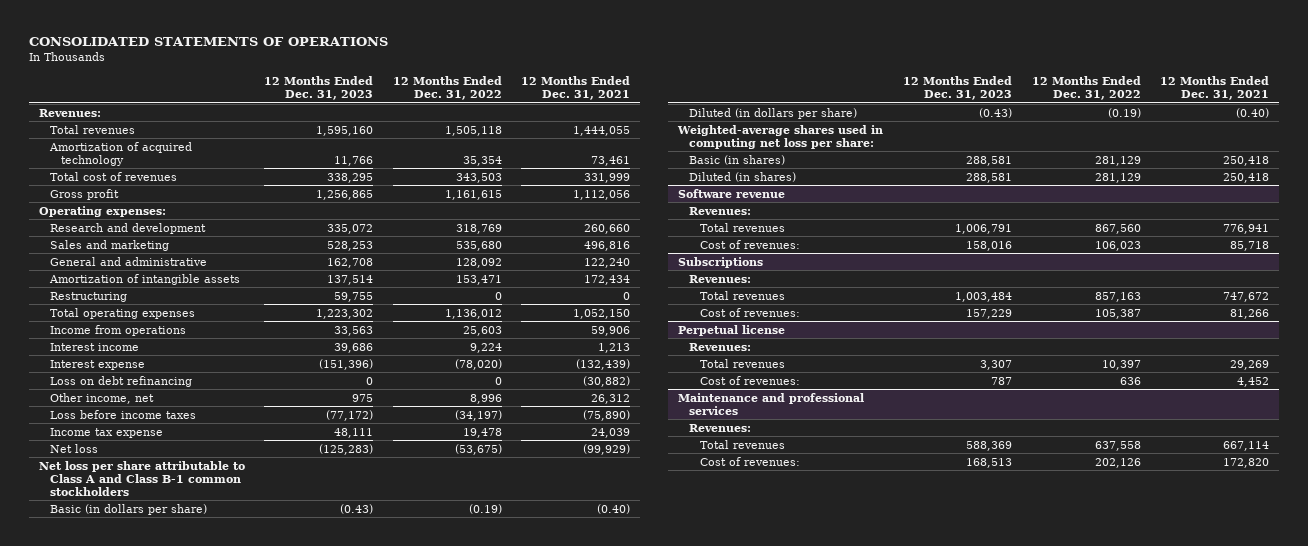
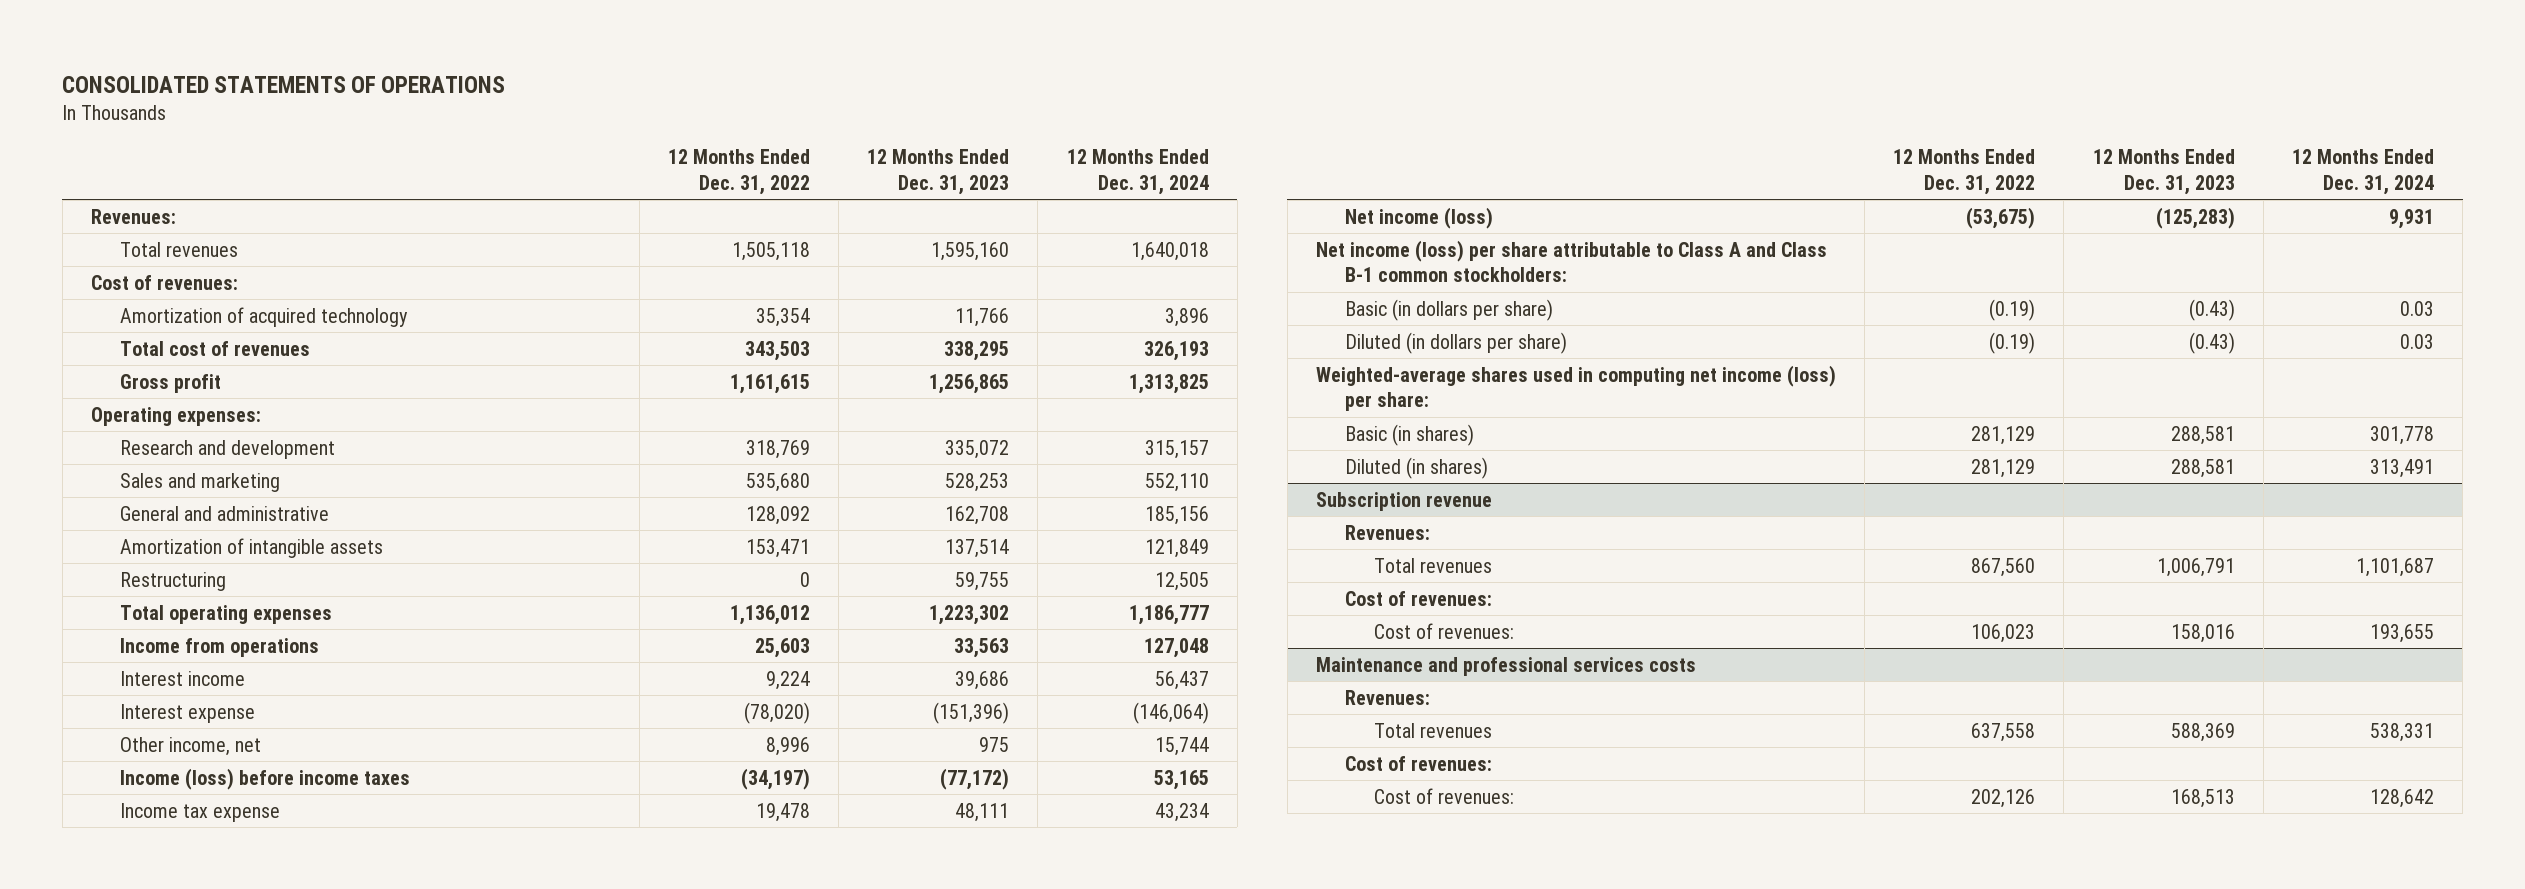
[521,75,631,101] 12 Months Ended Dec. 31, 2021 -> none
none -> [1066,148,1209,195] 12 Months Ended Dec. 31, 2024
none -> [90,274,238,290] Cost of revenues:
[49,375,192,387] Loss on debt refinancing -> none
[49,409,196,419] Loss before income taxes -> [119,767,410,790] Income (loss) before income taxes
[49,443,98,453] Net loss -> [1345,206,1494,229] Net income (loss)
[38,460,245,496] Net loss per share attributable to Class A and Class B-1 common stockholders -> [1316,239,1828,283] Net income (loss) per share attributable to Class A and Class B-1 common stockholders:
[676,124,883,149] Weighted-average shares used in computing net loss per share: -> [1316,364,1837,412] Weighted-average shares used in computing net income (loss) per share:
[677,188,785,198] Software revenue -> none
none -> [1316,491,1493,511] Subscription revenue
none -> [1345,590,1493,606] Cost of revenues:
[677,256,763,268] Subscriptions -> none
[688,274,751,283] Revenues: -> none
[699,290,785,300] Total revenues -> none
[699,307,800,317] Cost of revenues: -> none
[677,324,785,336] Perpetual license -> none
[688,342,751,351] Revenues: -> none
[699,358,785,368] Total revenues -> none
[699,375,800,385] Cost of revenues: -> none
[677,392,864,415] Maintenance and professional services -> [1316,656,1697,676] Maintenance and professional services costs
none -> [1345,755,1493,771] Cost of revenues:

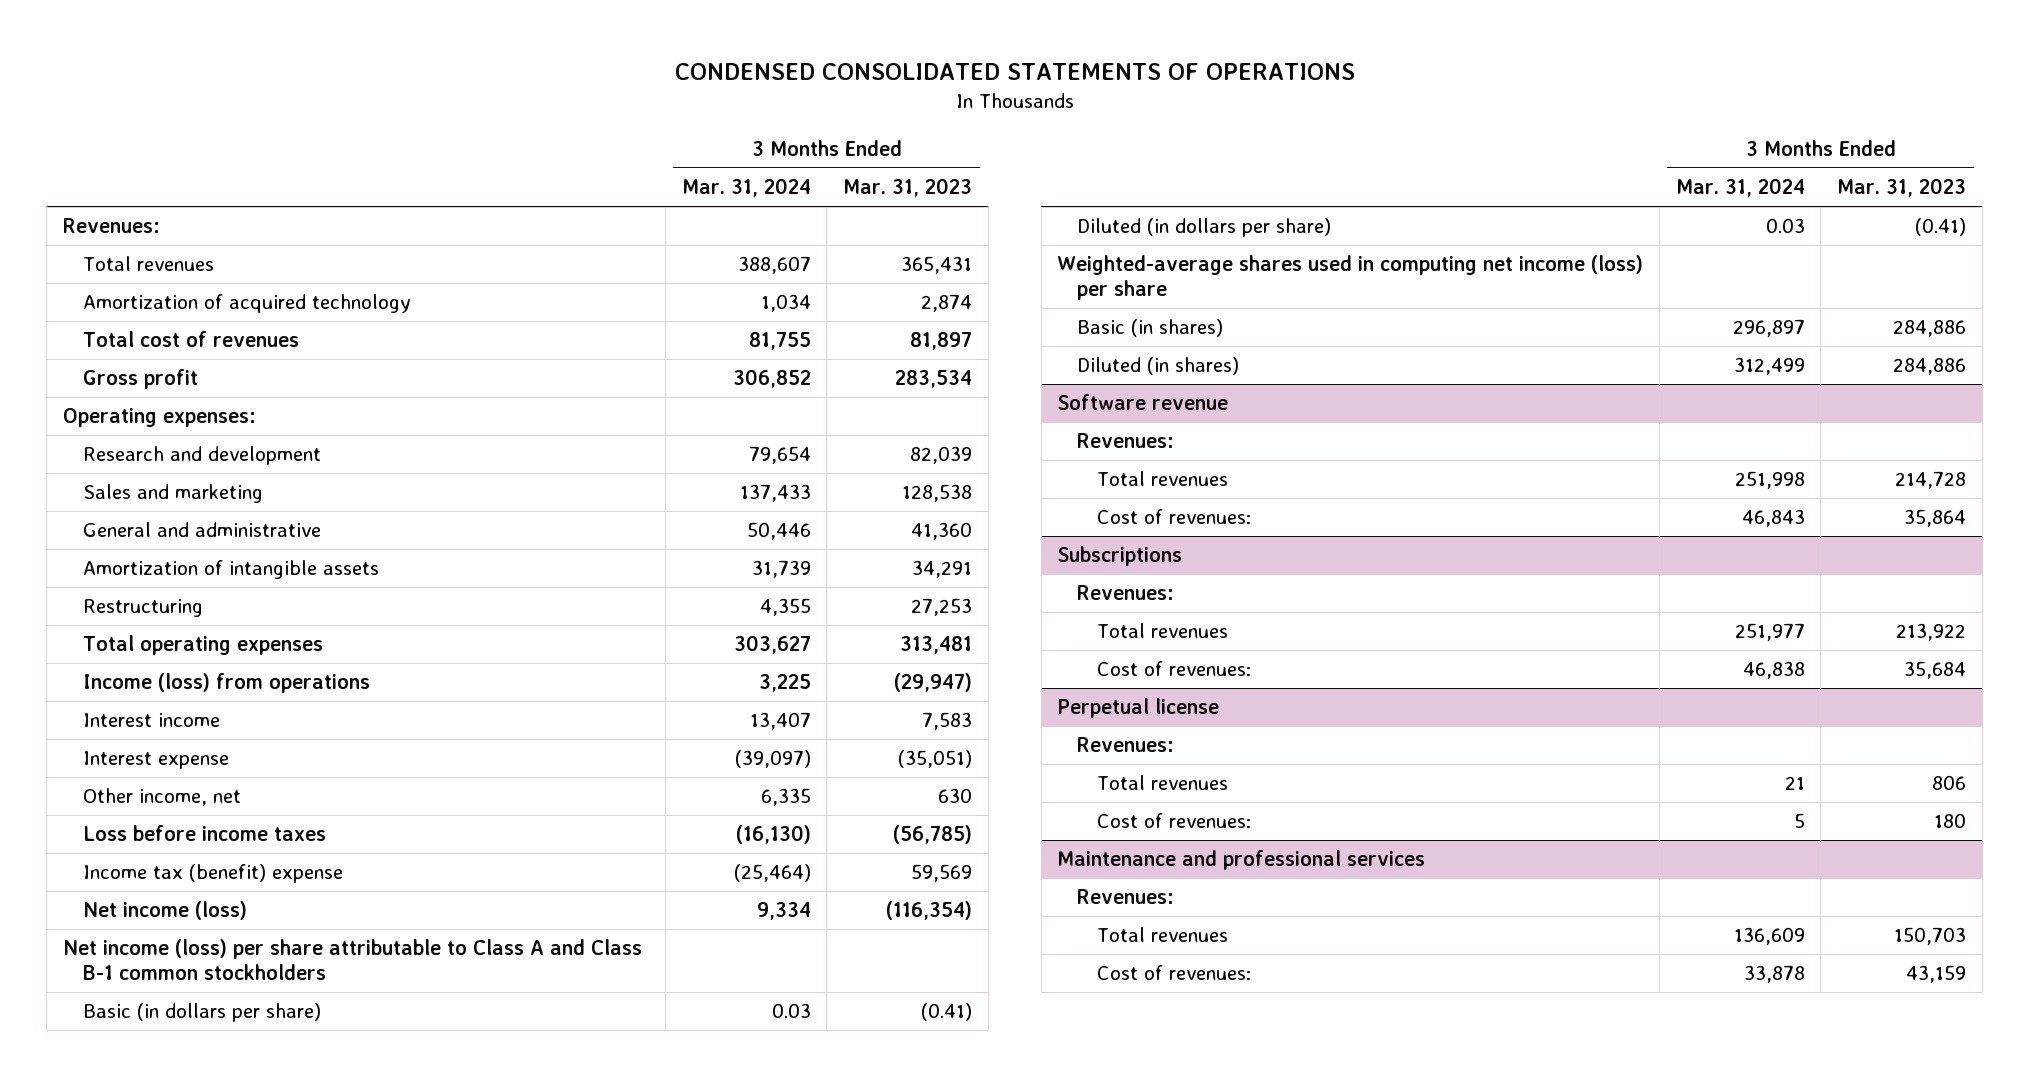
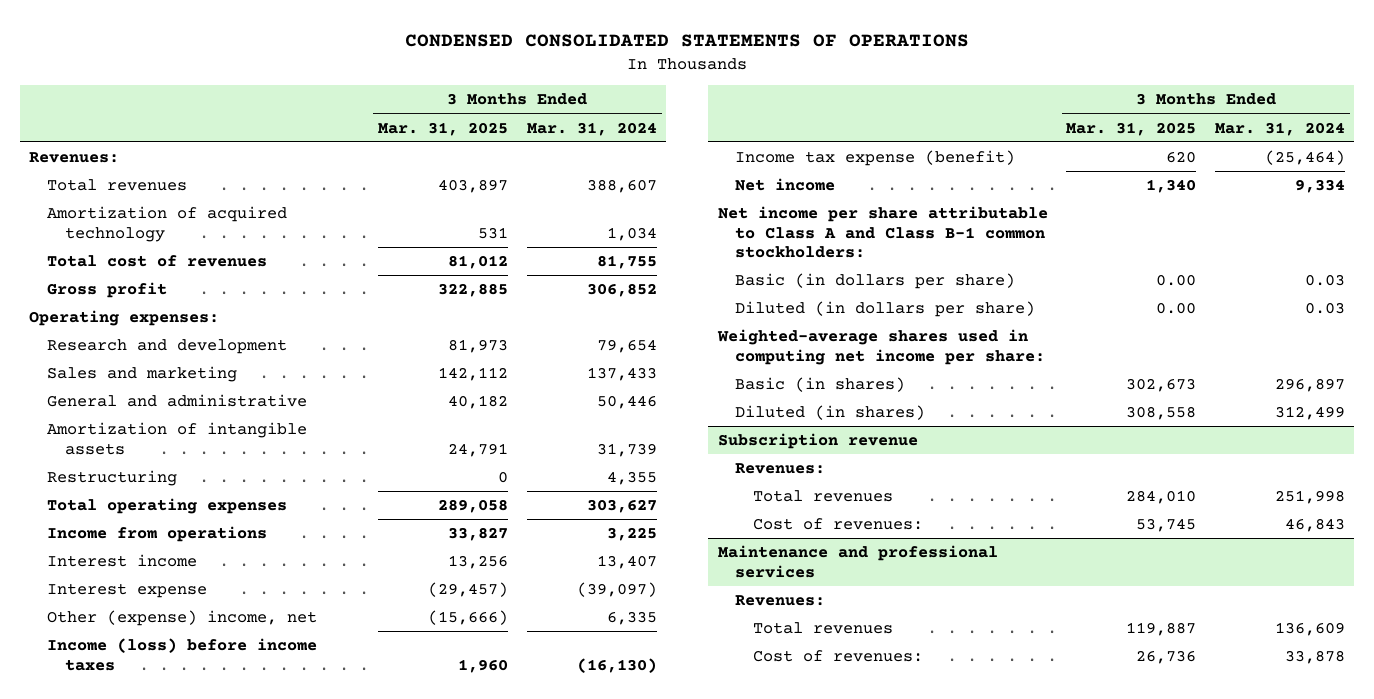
[842,178,972,198] Mar. 31, 2023 -> none
none -> [378,121,509,136] Mar. 31, 2025
[82,673,370,694] Income (loss) from operations -> [47,525,268,542] Income from operations
[82,788,241,807] Other income, net -> [47,609,318,626] Other (expense) income, net
[82,825,326,842] Loss before income taxes -> [47,637,318,671] Income (loss) before income taxes
[82,864,343,884] Income tax (benefit) expense -> [735,149,1016,166] Income tax expense (benefit)
[82,901,247,921] Net income (loss) -> [735,177,836,191] Net income
[63,939,643,980] Net income (loss) per share attributable to Class A and Class B-1 common stockholders -> [717,205,1048,259] Net income per share attributable to Class A and Class B-1 common stockholders:
[1057,255,1644,300] Weighted-average shares used in computing net income (loss) per share -> [716,328,1046,365] Weighted-average shares used in computing net income per share:
[1057,394,1229,411] Software revenue -> none
none -> [717,432,918,449] Subscription revenue
[1057,546,1183,567] Subscriptions -> none
[1076,585,1174,601] Revenues: -> none
[1096,623,1228,639] Total revenues -> none
[1096,661,1251,677] Cost of revenues: -> none
[1057,698,1220,719] Perpetual license -> none
[1076,737,1174,753] Revenues: -> none
[1096,775,1228,791] Total revenues -> none
[1096,813,1251,829] Cost of revenues: -> none

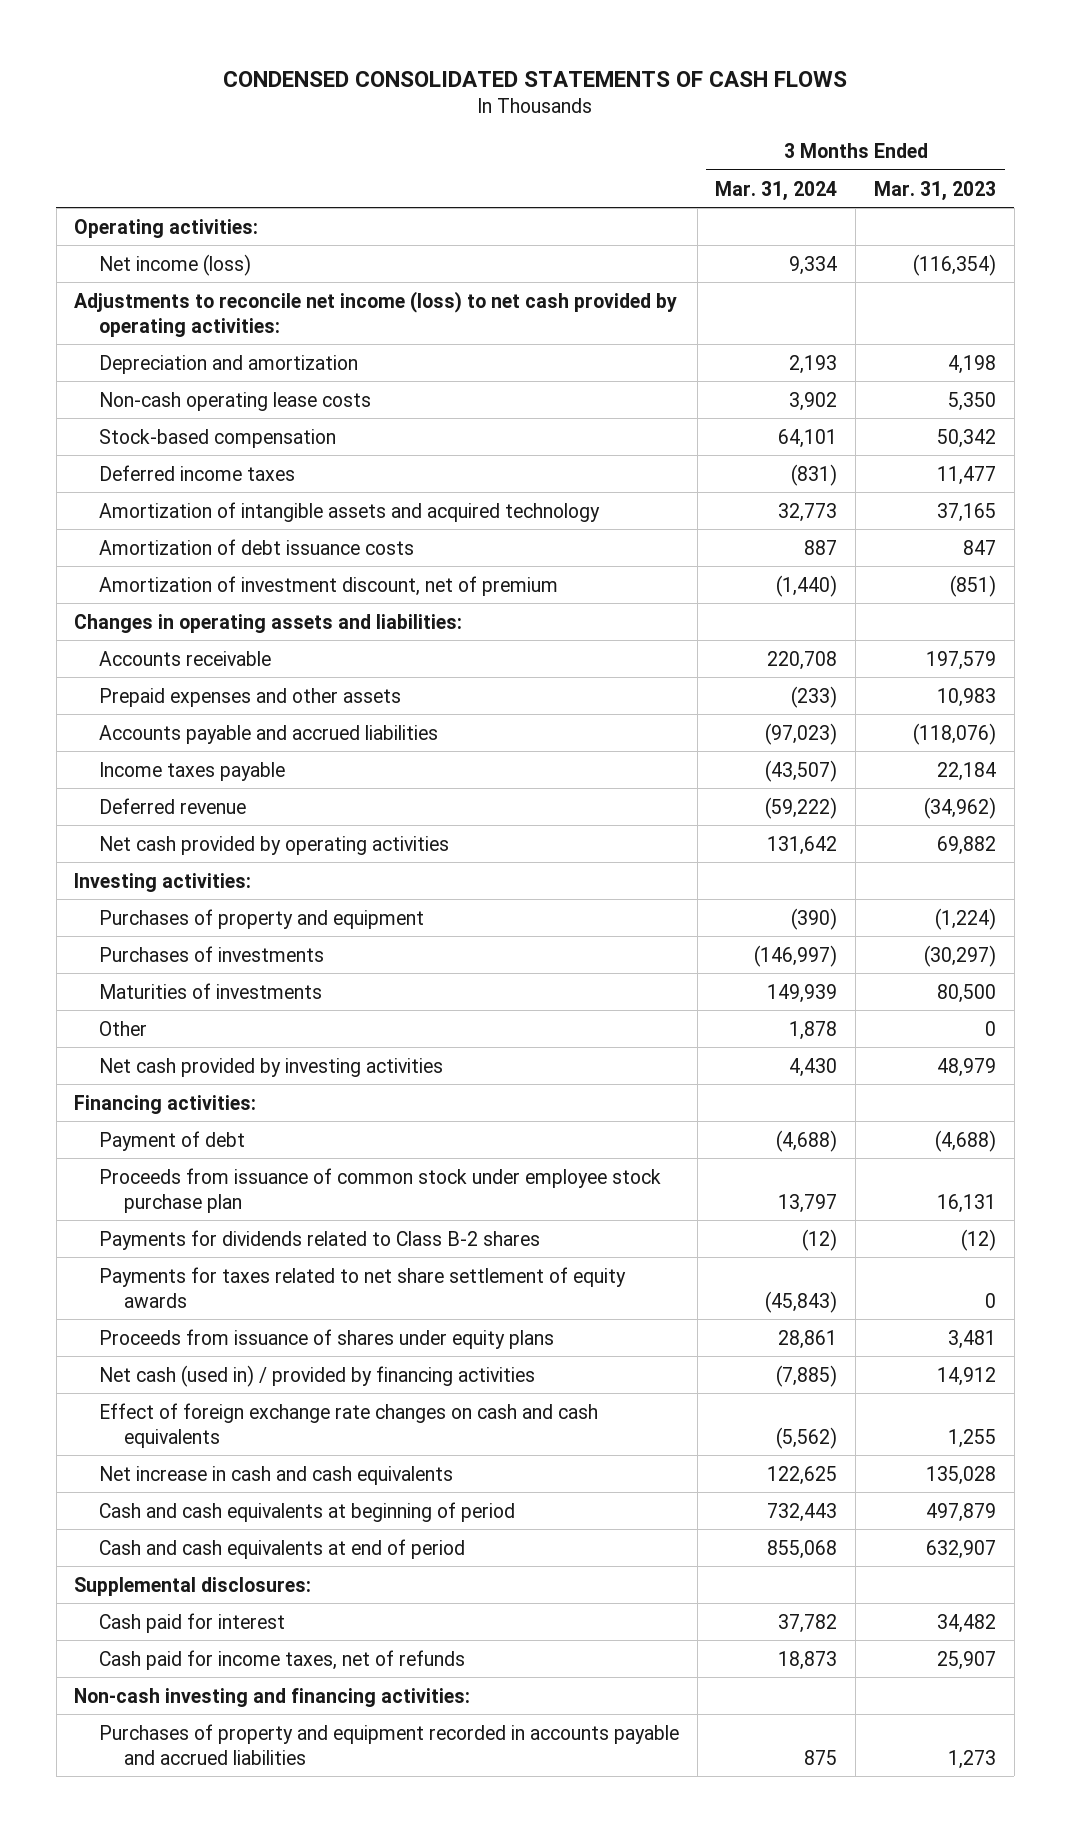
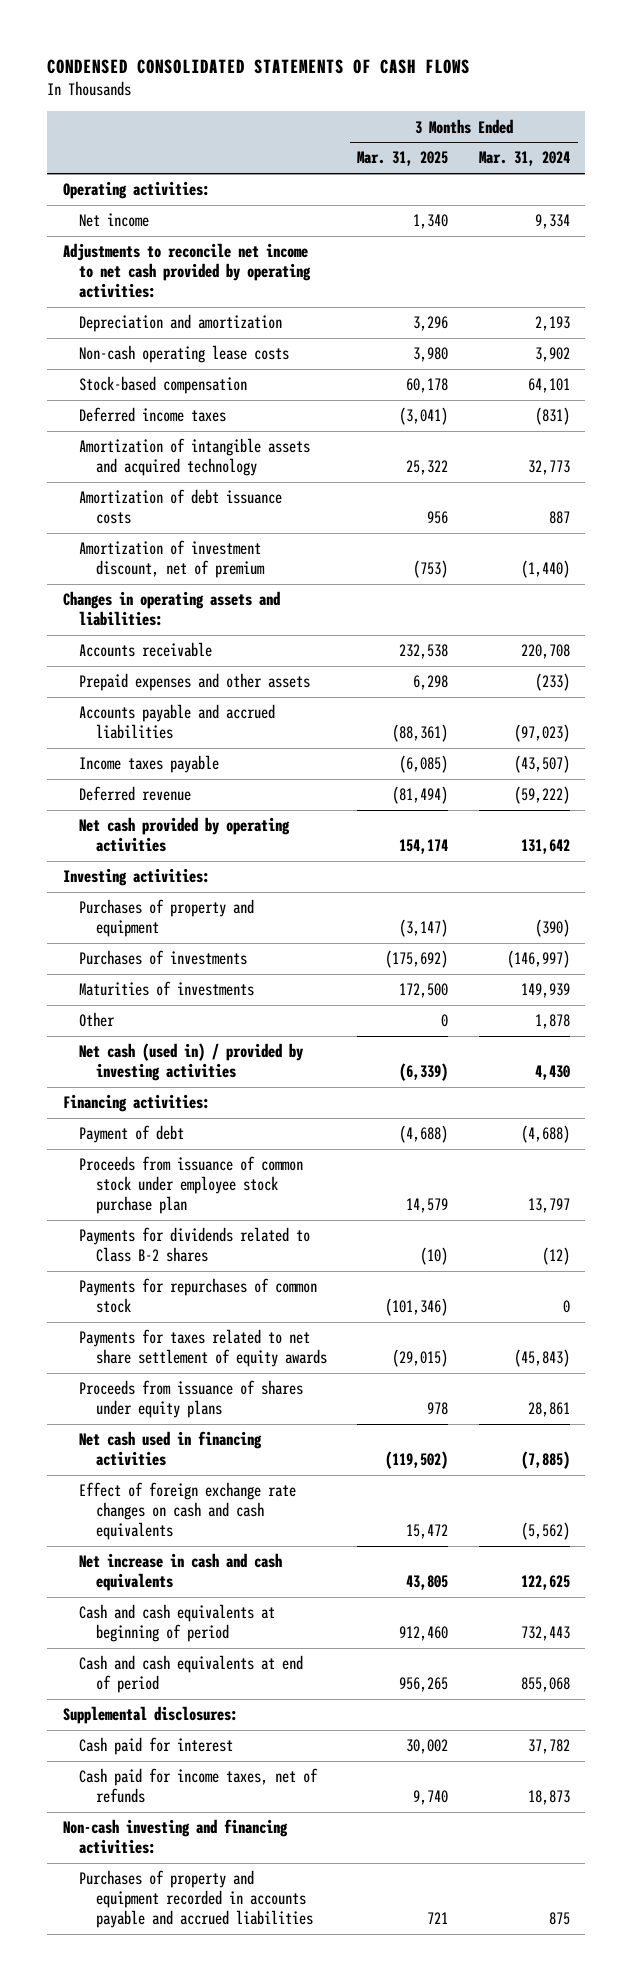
[873,180,996,201] Mar. 31, 2023 -> none
none -> [357,151,449,167] Mar. 31, 2025
[98,253,251,276] Net income (loss) -> [79,213,150,228] Net income
[74,290,678,337] Adjustments to reconcile net income (loss) to net cash provided by operating activities: -> [62,243,312,299] Adjustments to reconcile net income to net cash provided by operating activities:
[98,1057,443,1077] Net cash provided by investing activities -> [79,1043,304,1082] Net cash (used in) / provided by investing activities
none -> [79,1278,318,1314] Payments for repurchases of common stock
[98,1364,535,1387] Net cash (used in) / provided by financing activities -> [79,1431,263,1467] Net cash used in financing activities

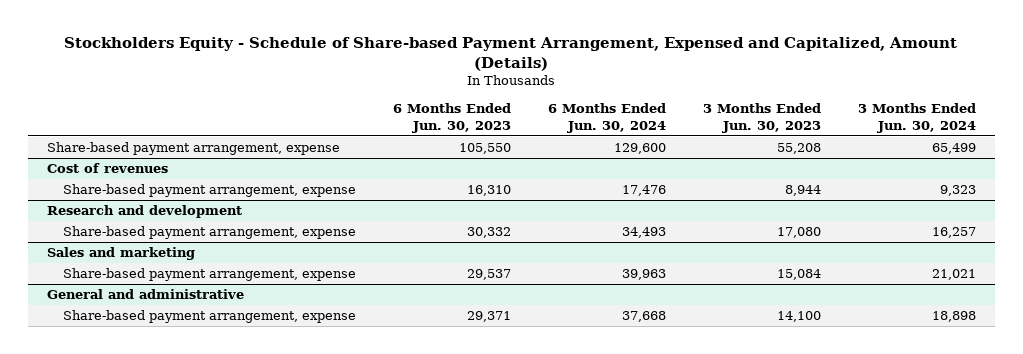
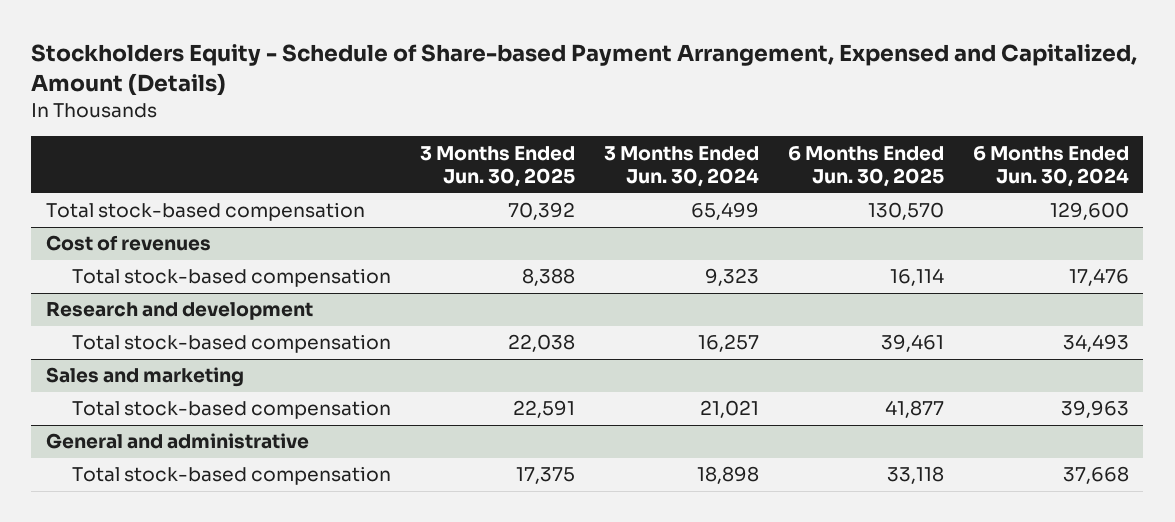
[392,103,511,133] 6 Months Ended Jun. 30, 2023 -> none
[702,103,821,133] 3 Months Ended Jun. 30, 2023 -> none
none -> [419,145,575,188] 3 Months Ended Jun. 30, 2025
none -> [787,145,944,188] 6 Months Ended Jun. 30, 2025
[46,142,340,156] Share-based payment arrangement, expense -> [45,202,365,222] Total stock-based compensation
[62,184,356,198] Share-based payment arrangement, expense -> [71,268,391,288] Total stock-based compensation
[62,226,356,240] Share-based payment arrangement, expense -> [71,334,391,354] Total stock-based compensation
[62,268,356,282] Share-based payment arrangement, expense -> [71,400,391,420] Total stock-based compensation
[62,310,356,324] Share-based payment arrangement, expense -> [71,466,391,486] Total stock-based compensation

